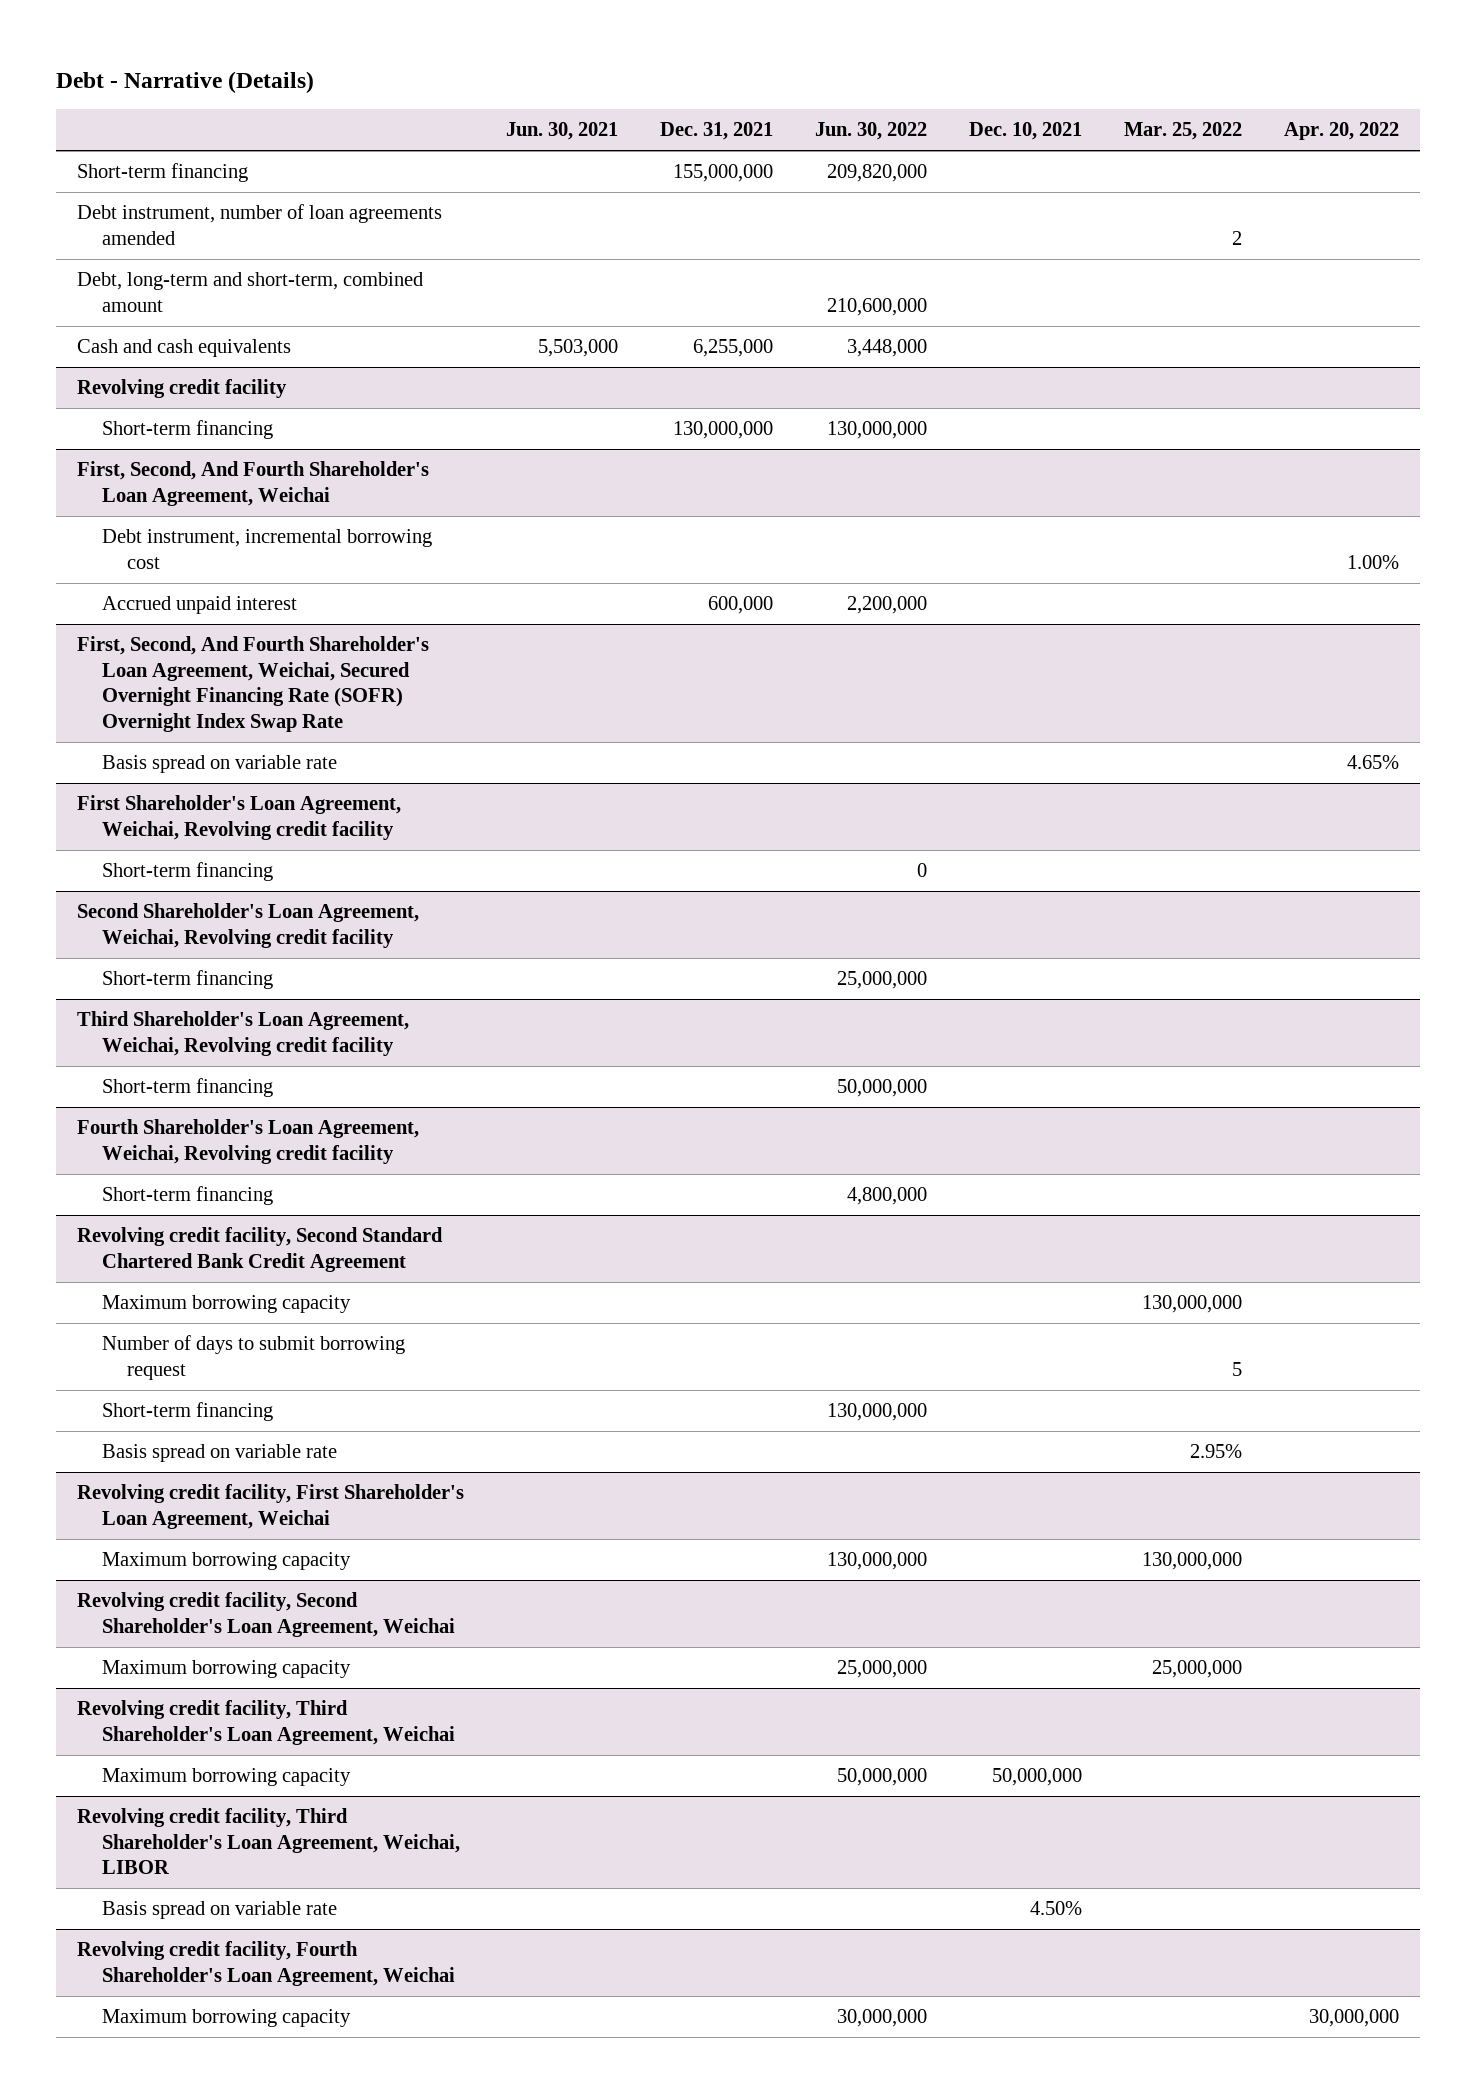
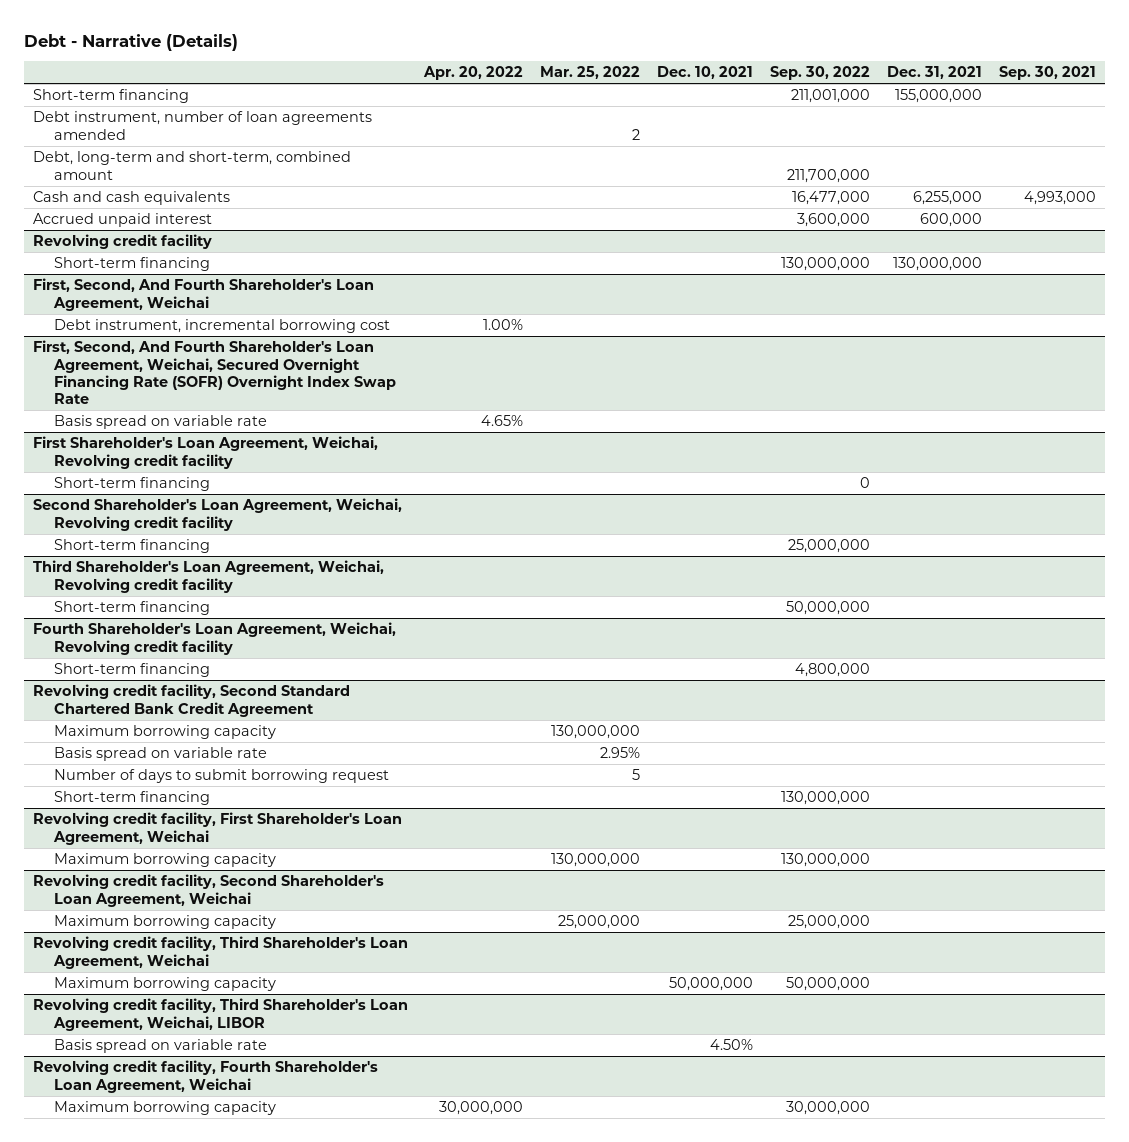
[506,122,619,141] Jun. 30, 2021 -> none
[815,122,928,141] Jun. 30, 2022 -> none
none -> [770,66,871,81] Sep. 30, 2022
none -> [999,66,1097,81] Sep. 30, 2021
none -> [32,213,212,228] Accrued unpaid interest
[102,596,298,615] Accrued unpaid interest -> none
[102,1444,338,1463] Basis spread on variable rate -> [53,747,267,762] Basis spread on variable rate

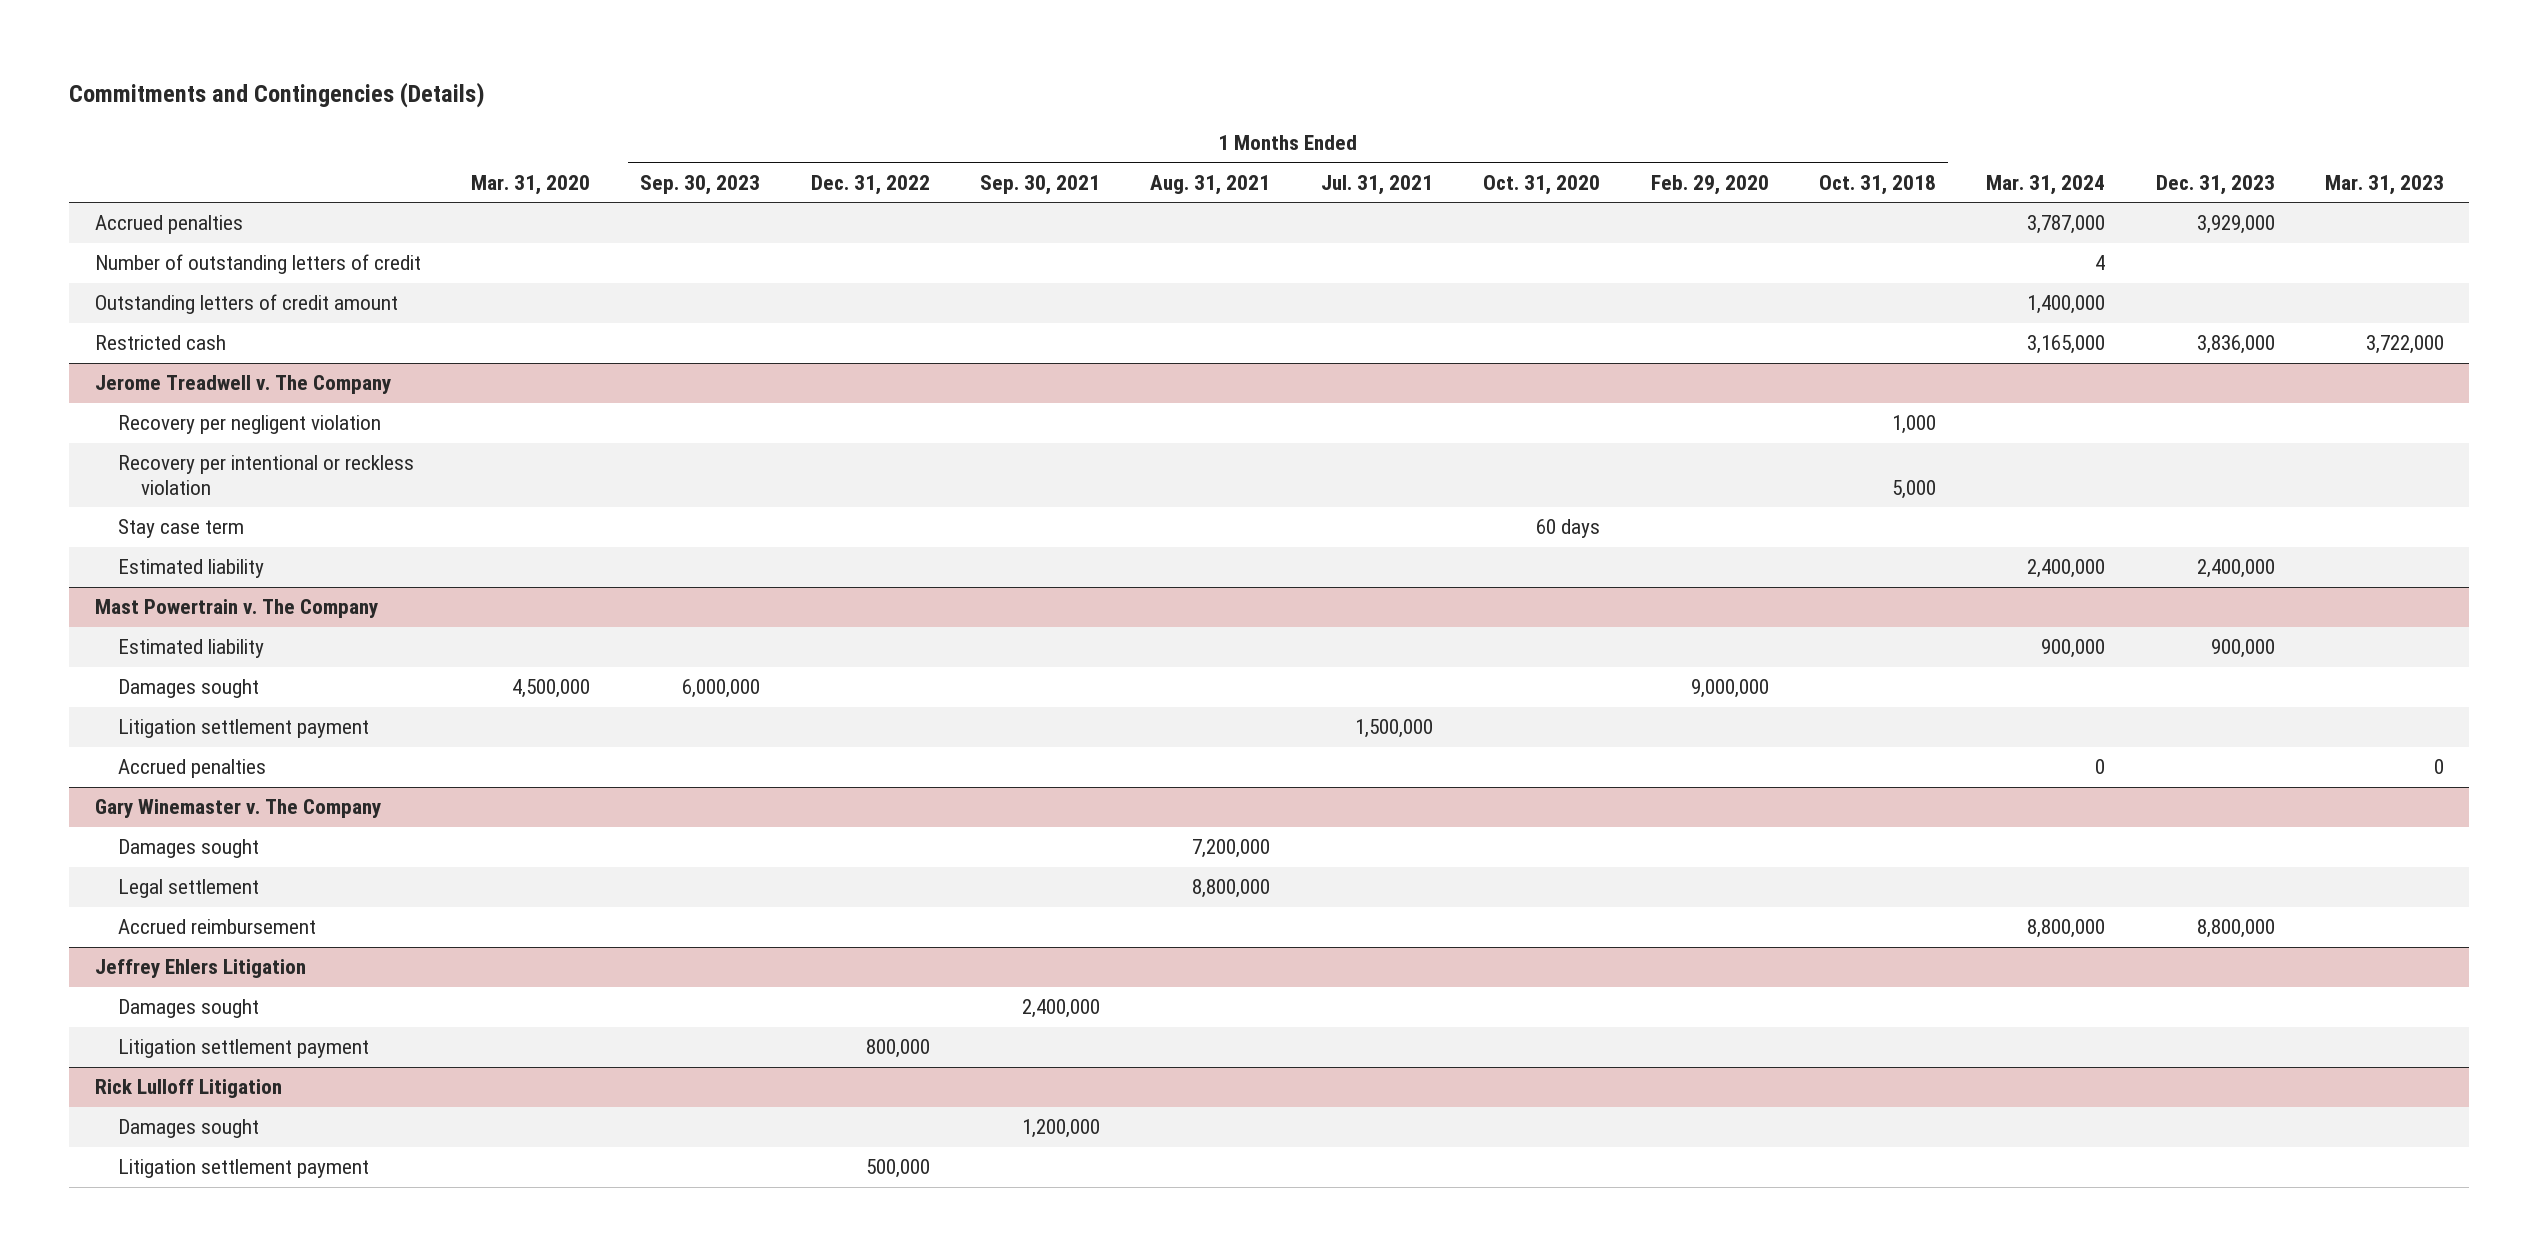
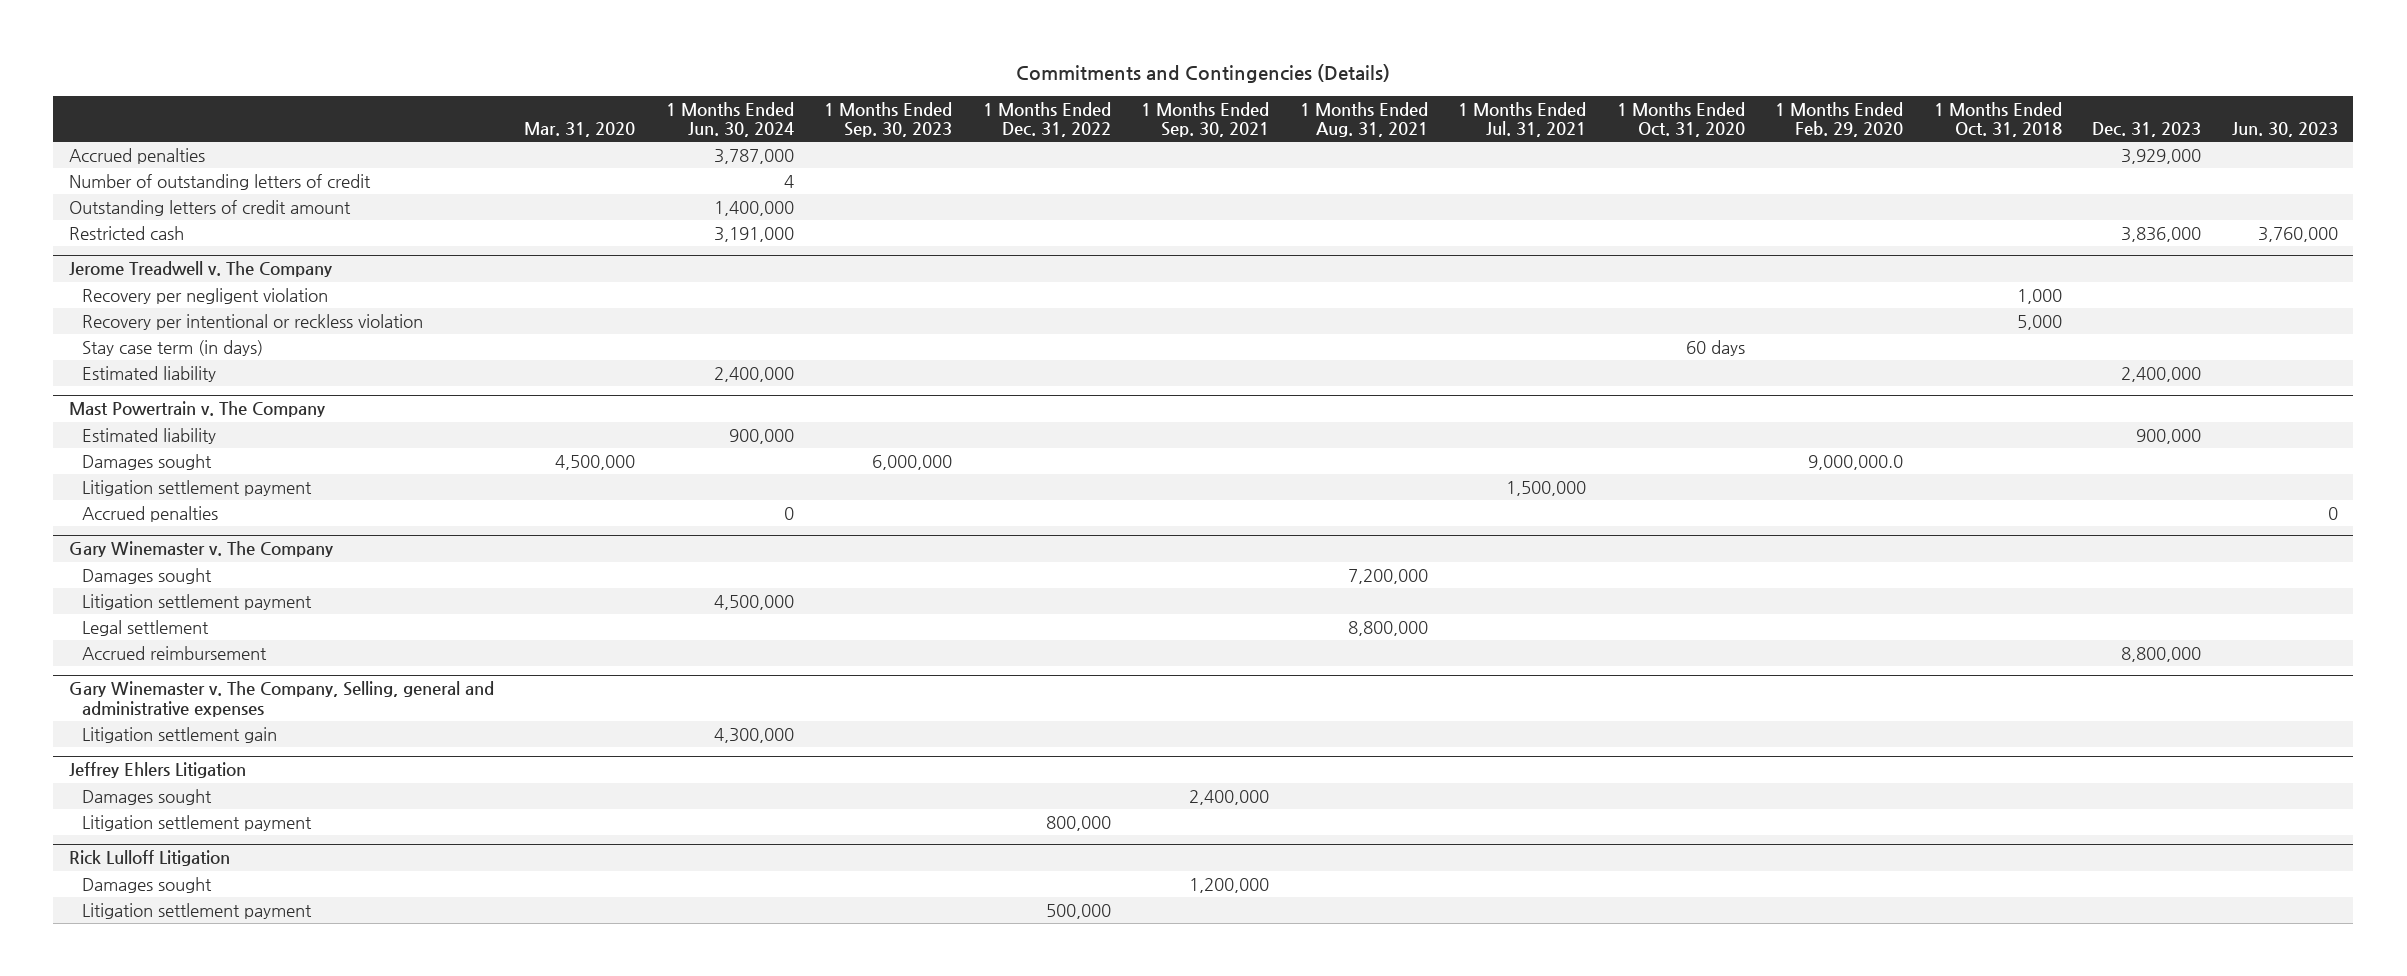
[1986,174,2106,195] Mar. 31, 2024 -> none
[2324,174,2444,195] Mar. 31, 2023 -> none
none -> [665,101,794,137] 1 Months Ended Jun. 30, 2024
none -> [2231,121,2338,137] Jun. 30, 2023
[117,519,244,539] Stay case term -> [81,339,263,356] Stay case term (in days)
[1690,679,1769,699] 9,000,000 -> [1808,454,1904,470] 9,000,000.0
none -> [81,593,312,610] Litigation settlement payment
none -> [68,681,494,717] Gary Winemaster v. The Company, Selling, general and administrative expenses
none -> [81,726,277,743] Litigation settlement gain

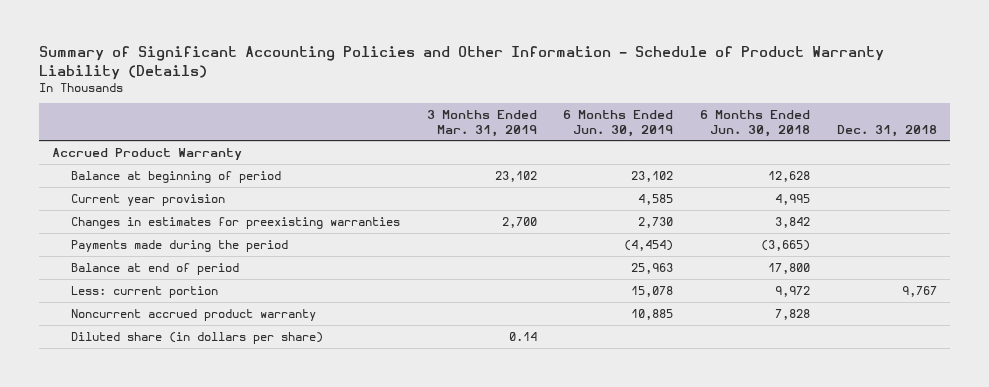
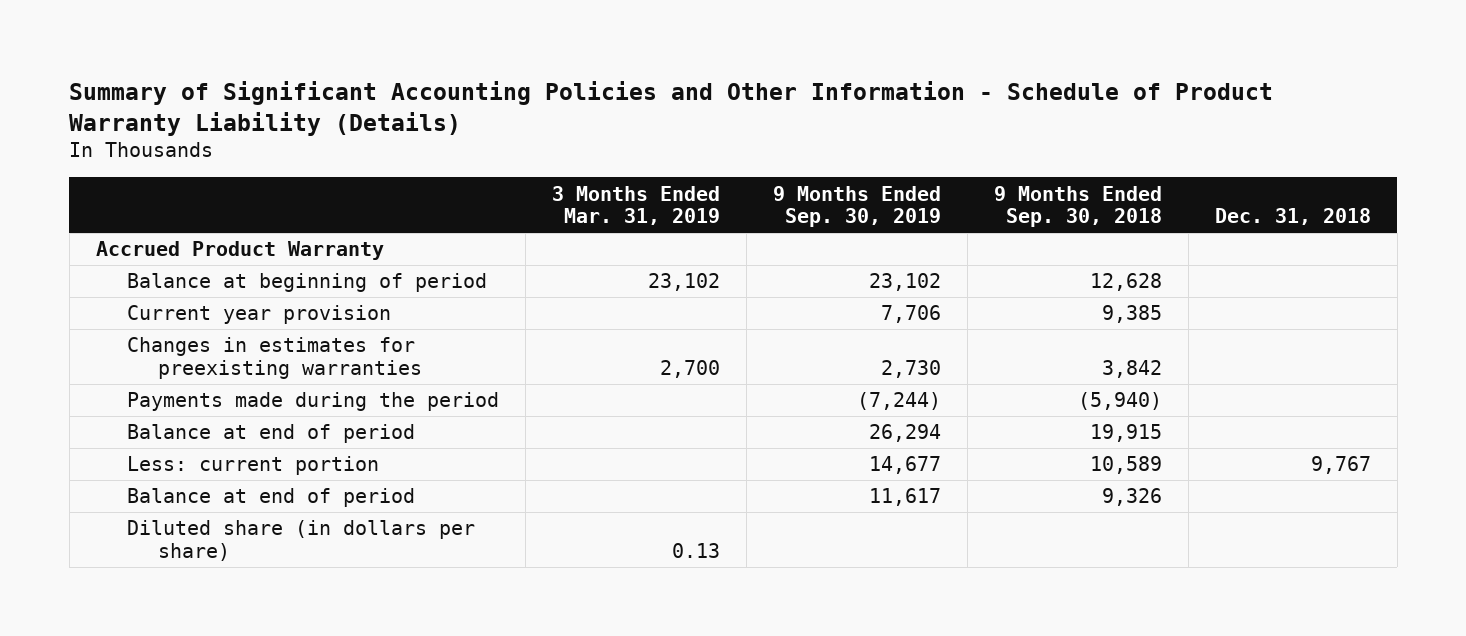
[563,110,674,137] 6 Months Ended Jun. 30, 2019 -> none
[700,110,811,137] 6 Months Ended Jun. 30, 2018 -> none
none -> [772,185,941,228] 9 Months Ended Sep. 30, 2019
none -> [993,185,1162,228] 9 Months Ended Sep. 30, 2018
[70,308,316,321] Noncurrent accrued product warranty -> [126,488,415,508] Balance at end of period
[508,331,537,341] 0.14 -> [671,543,720,559] 0.13

